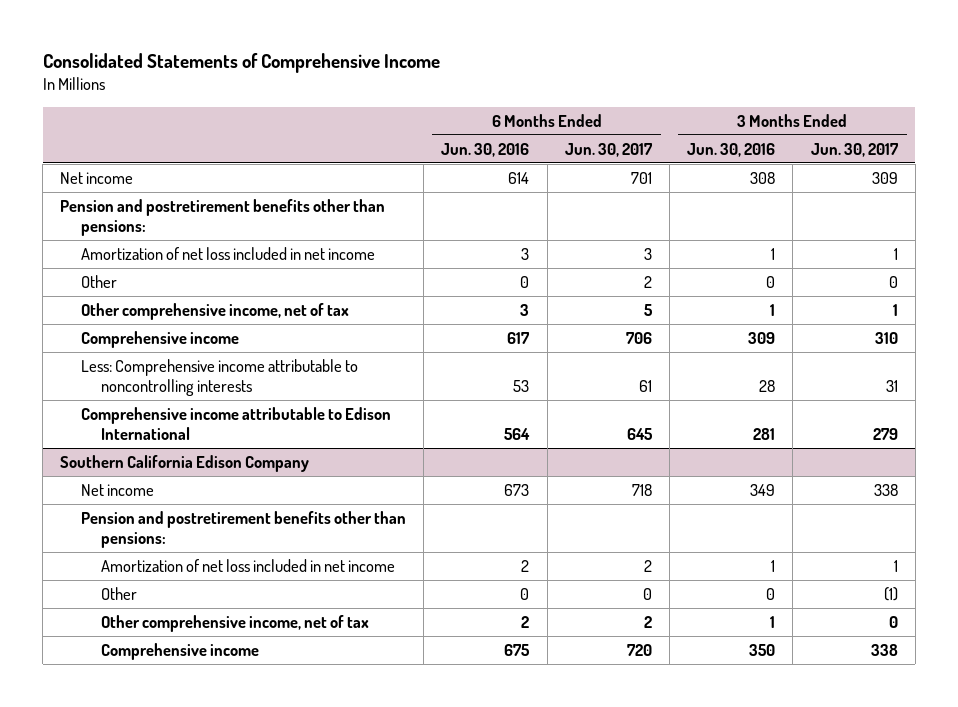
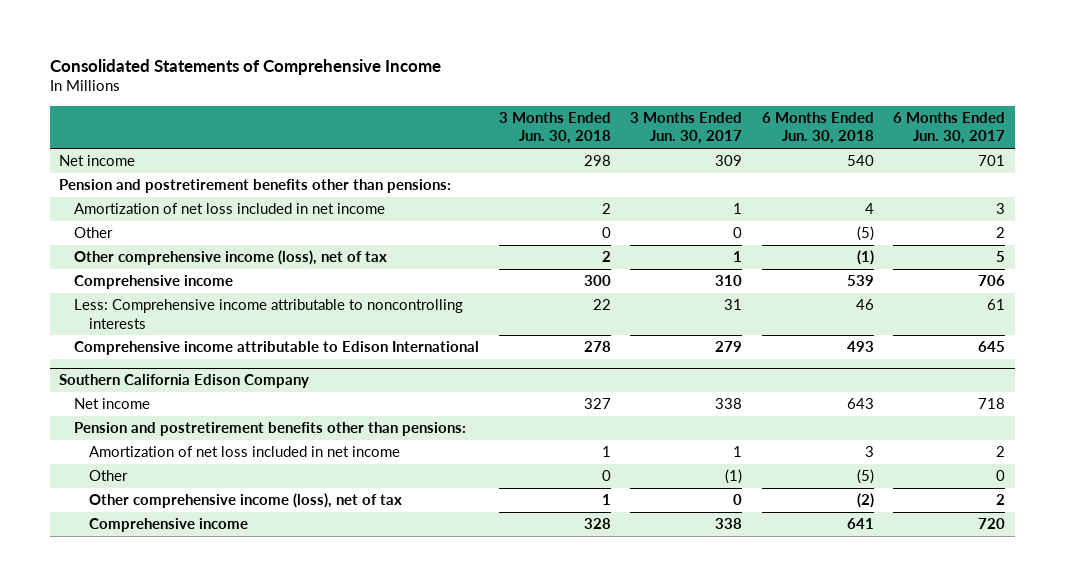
[441,142,530,157] Jun. 30, 2016 -> none
[687,142,776,157] Jun. 30, 2016 -> none
none -> [498,112,611,145] 3 Months Ended Jun. 30, 2018
none -> [761,112,874,145] 6 Months Ended Jun. 30, 2018
[80,303,349,321] Other comprehensive income, net of tax -> [74,250,388,266] Other comprehensive income (loss), net of tax
[101,615,370,633] Other comprehensive income, net of tax -> [89,493,403,509] Other comprehensive income (loss), net of tax

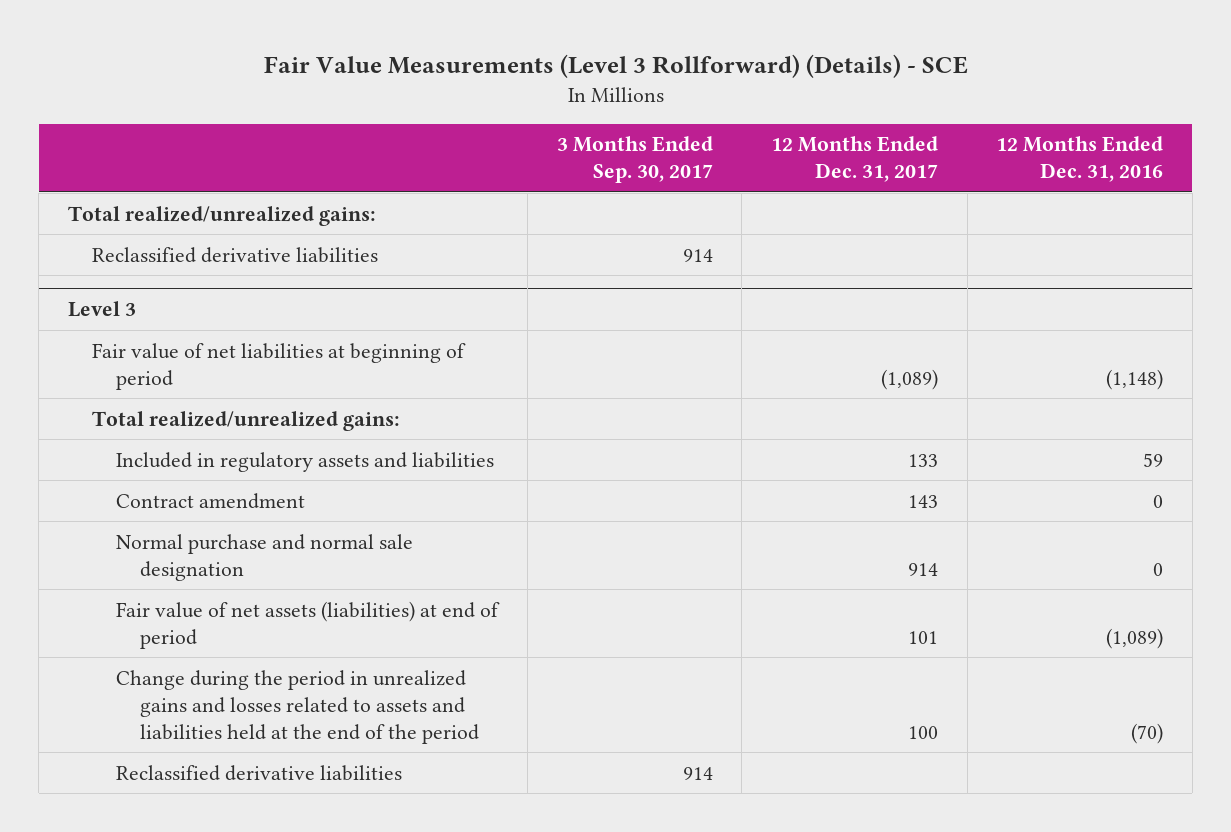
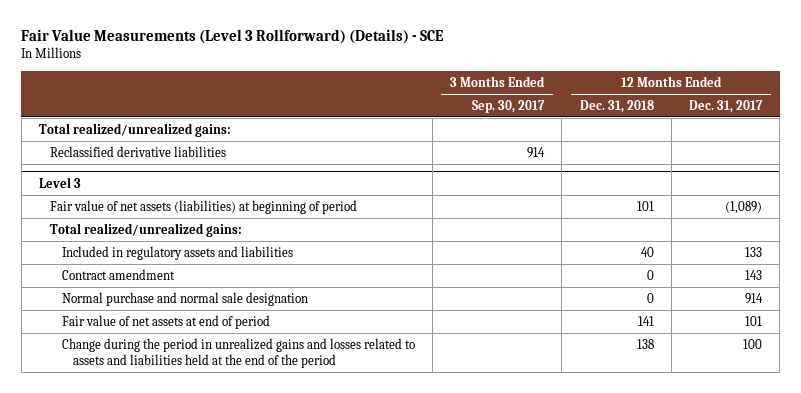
[996,136,1164,183] 12 Months Ended Dec. 31, 2016 -> none
none -> [579,99,654,113] Dec. 31, 2018
[92,342,467,390] Fair value of net liabilities at beginning of period -> [50,199,358,214] Fair value of net assets (liabilities) at beginning of period
[116,600,501,649] Fair value of net assets (liabilities) at end of period -> [61,314,270,329] Fair value of net assets at end of period
[116,764,403,781] Reclassified derivative liabilities -> none

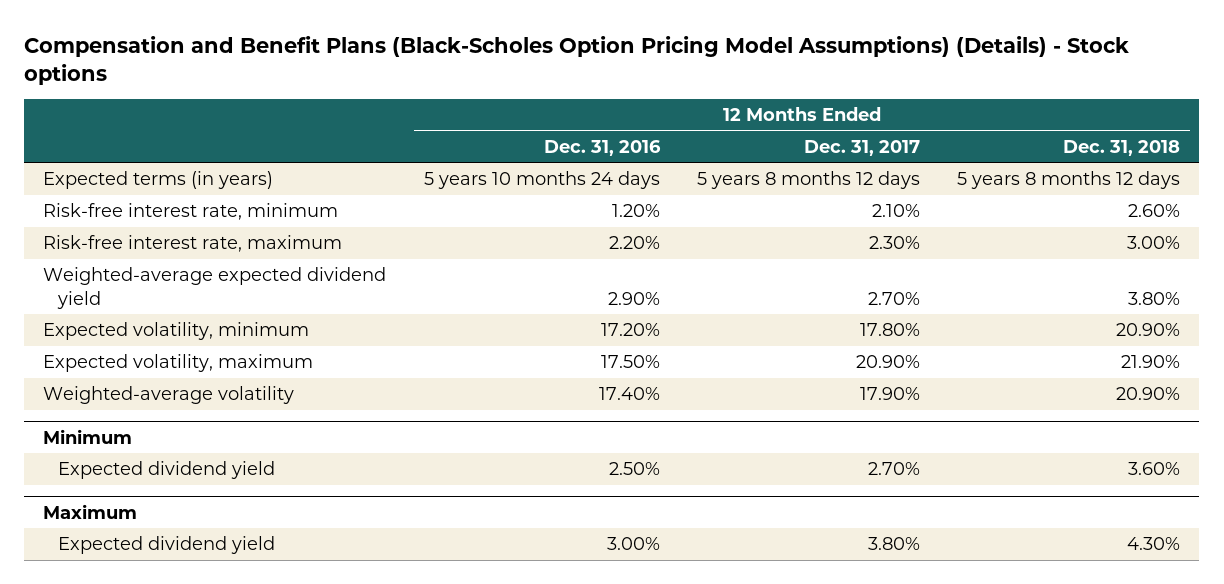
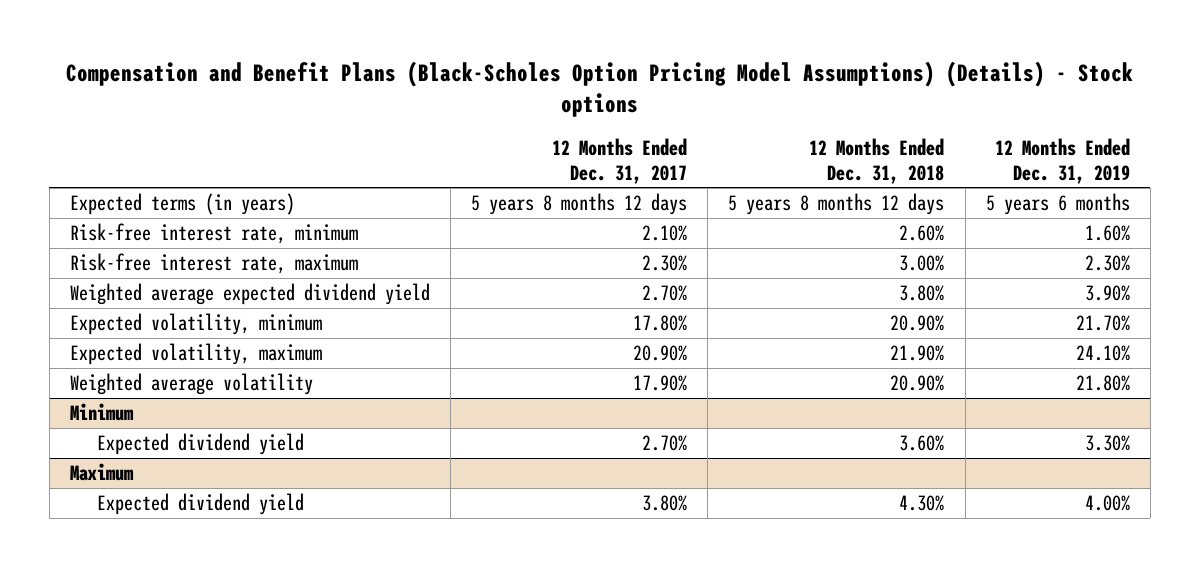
[543,139,661,156] Dec. 31, 2016 -> none
none -> [994,137,1130,184] 12 Months Ended Dec. 31, 2019
[43,267,387,309] Weighted-average expected dividend yield -> [69,283,430,306] Weighted average expected dividend yield
[43,386,295,405] Weighted-average volatility -> [69,373,313,396] Weighted average volatility

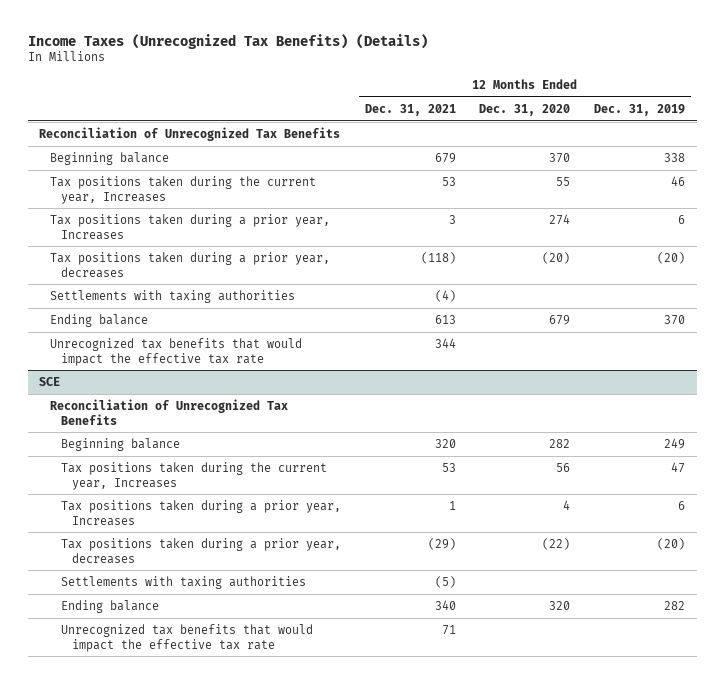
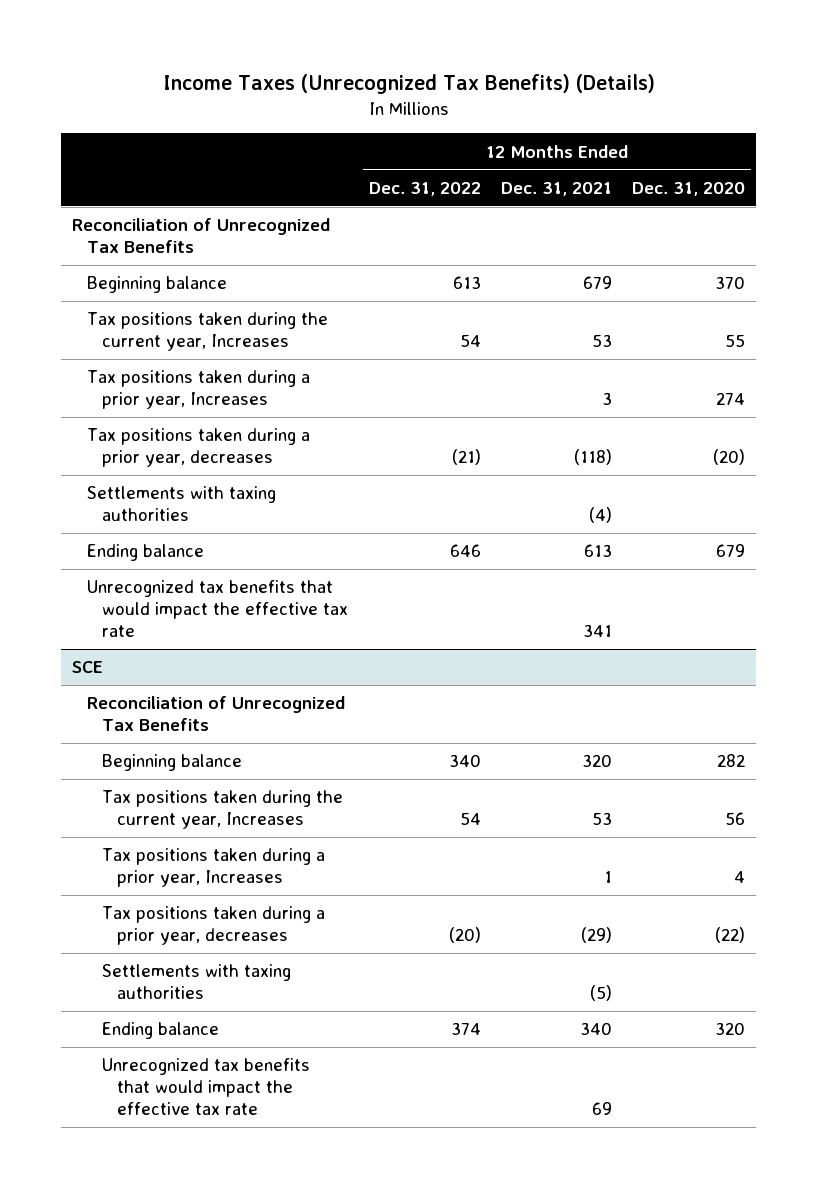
[594,103,686,116] Dec. 31, 2019 -> none
none -> [368,181,481,196] Dec. 31, 2022
[434,337,456,348] 344 -> [582,624,612,638] 341
[441,624,456,635] 71 -> [591,1102,612,1116] 69

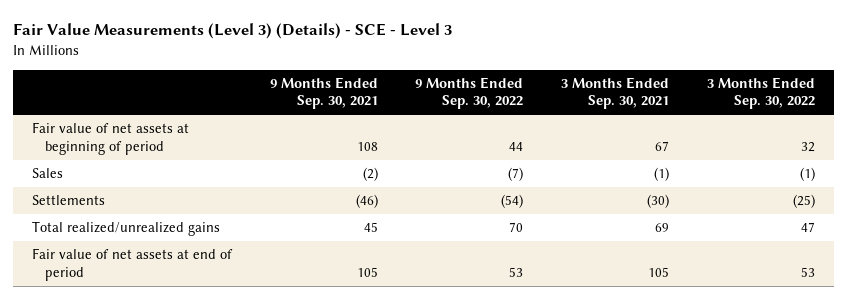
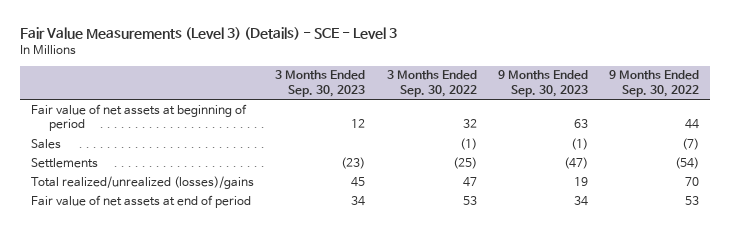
[269,77,378,110] 9 Months Ended Sep. 30, 2021 -> none
[561,77,670,110] 3 Months Ended Sep. 30, 2021 -> none
none -> [275,70,366,97] 3 Months Ended Sep. 30, 2023
none -> [498,70,589,97] 9 Months Ended Sep. 30, 2023
[31,221,220,237] Total realized/unrealized gains -> [30,175,254,189] Total realized/unrealized (losses)/gains

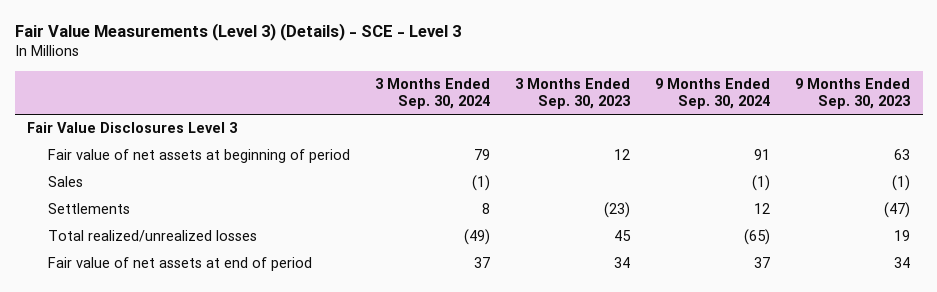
[386,70,477,97] 3 Months Ended Sep. 30, 2022 -> none
[609,70,700,97] 9 Months Ended Sep. 30, 2022 -> none
none -> [375,78,491,109] 3 Months Ended Sep. 30, 2024
none -> [655,78,771,109] 9 Months Ended Sep. 30, 2024
none -> [27,122,238,134] Fair Value Disclosures Level 3
[30,175,254,189] Total realized/unrealized (losses)/gains -> [48,230,258,243] Total realized/unrealized losses

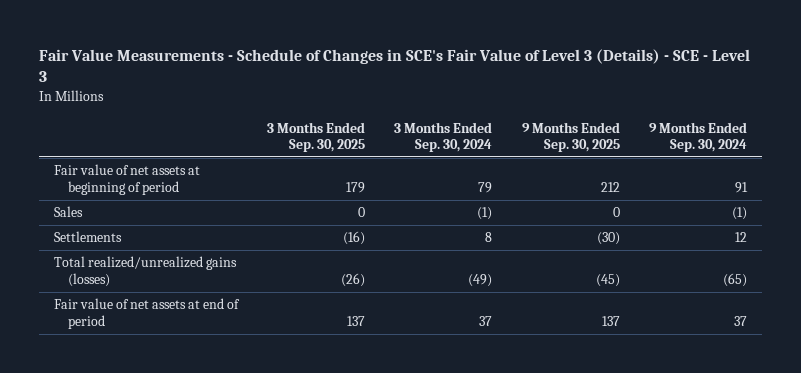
[14,23,461,42] Fair Value Measurements (Level 3) (Details) - SCE - Level 3 -> [39,48,751,83] Fair Value Measurements - Schedule of Changes in SCE's Fair Value of Level 3 (Details) - SCE - Level 3
[515,78,631,109] 3 Months Ended Sep. 30, 2023 -> none
[795,78,911,109] 9 Months Ended Sep. 30, 2023 -> none
none -> [267,121,366,152] 3 Months Ended Sep. 30, 2025
none -> [521,121,620,152] 9 Months Ended Sep. 30, 2025
[27,122,238,134] Fair Value Disclosures Level 3 -> none
[48,230,258,243] Total realized/unrealized losses -> [53,256,237,287] Total realized/unrealized gains (losses)

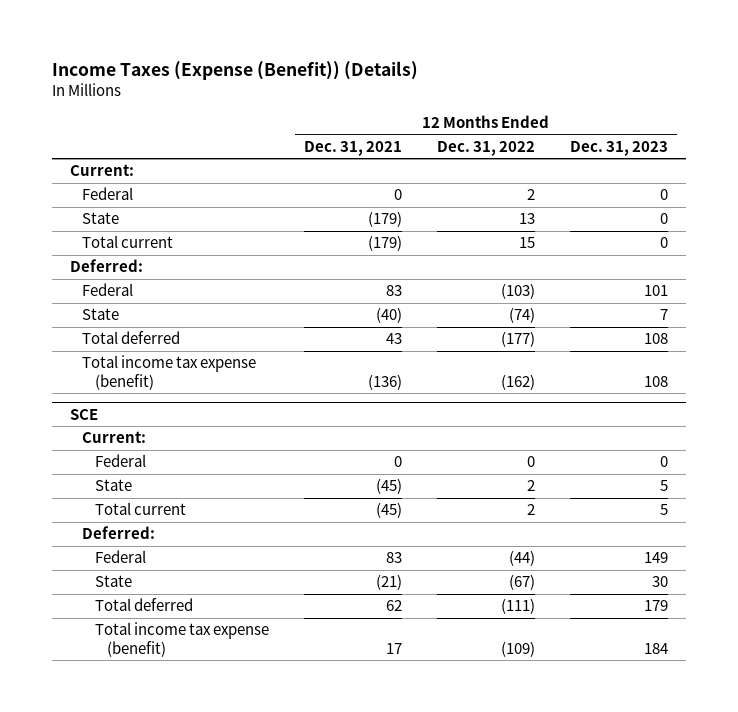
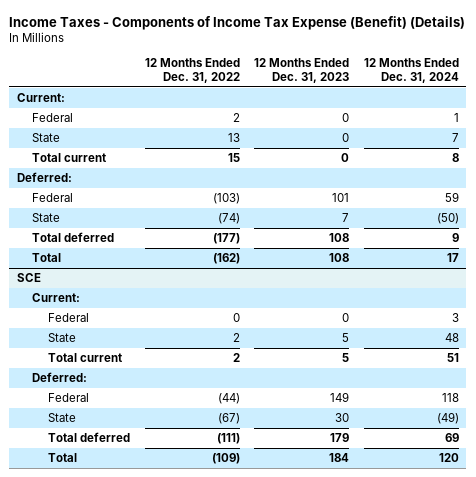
[52,60,419,80] Income Taxes (Expense (Benefit)) (Details) -> [9,15,466,30] Income Taxes - Components of Income Tax Expense (Benefit) (Details)
[303,140,402,156] Dec. 31, 2021 -> none
none -> [364,58,460,84] 12 Months Ended Dec. 31, 2024
[82,355,257,391] Total income tax expense (benefit) -> [32,252,62,262] Total
[94,622,269,658] Total income tax expense (benefit) -> [47,452,77,462] Total

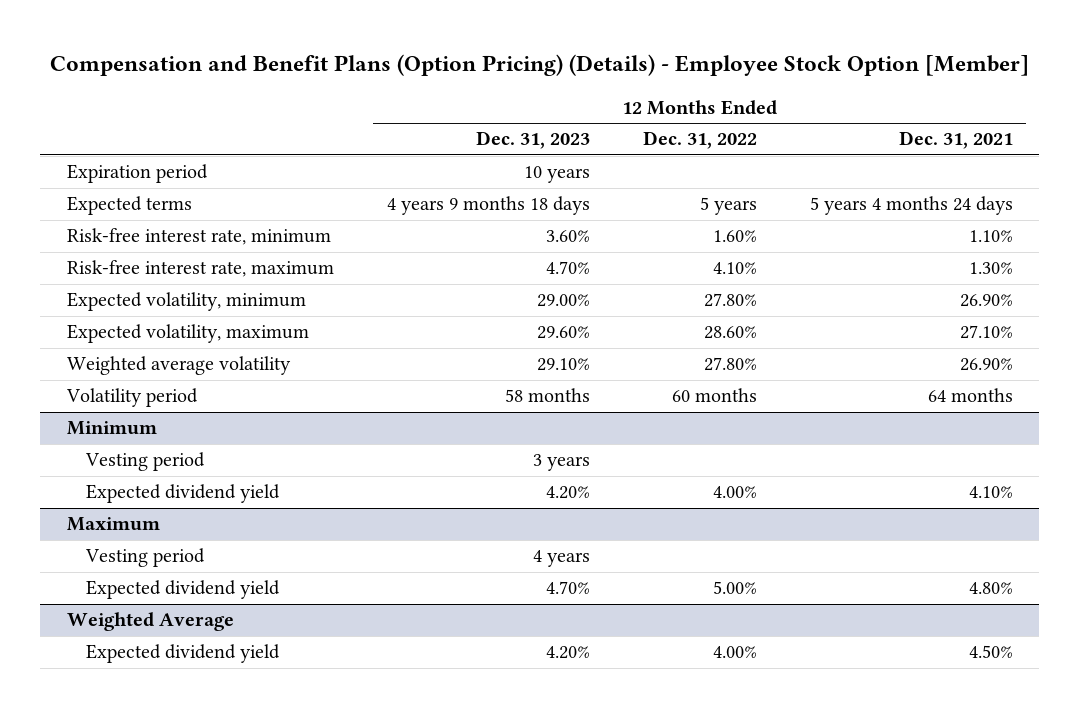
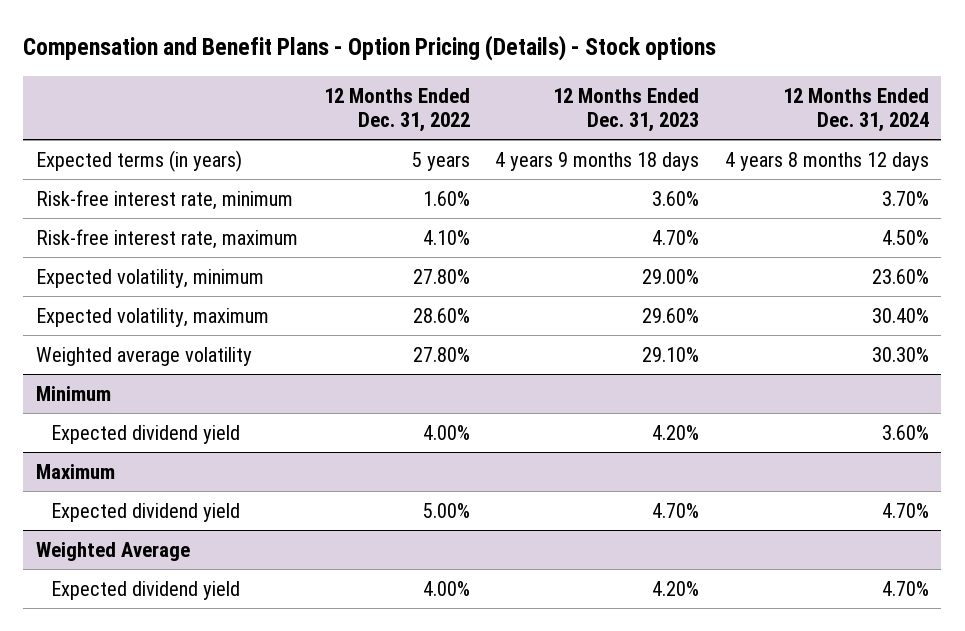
[49,54,1029,77] Compensation and Benefit Plans (Option Pricing) (Details) - Employee Stock Option [Member] -> [23,35,717,62] Compensation and Benefit Plans - Option Pricing (Details) - Stock options
[898,131,1013,150] Dec. 31, 2021 -> none
none -> [782,87,929,133] 12 Months Ended Dec. 31, 2024
[66,164,208,184] Expiration period -> none
[66,196,192,216] Expected terms -> [36,149,243,172] Expected terms (in years)
[65,388,198,408] Volatility period -> none
[85,452,206,472] Vesting period -> none
[85,548,206,568] Vesting period -> none

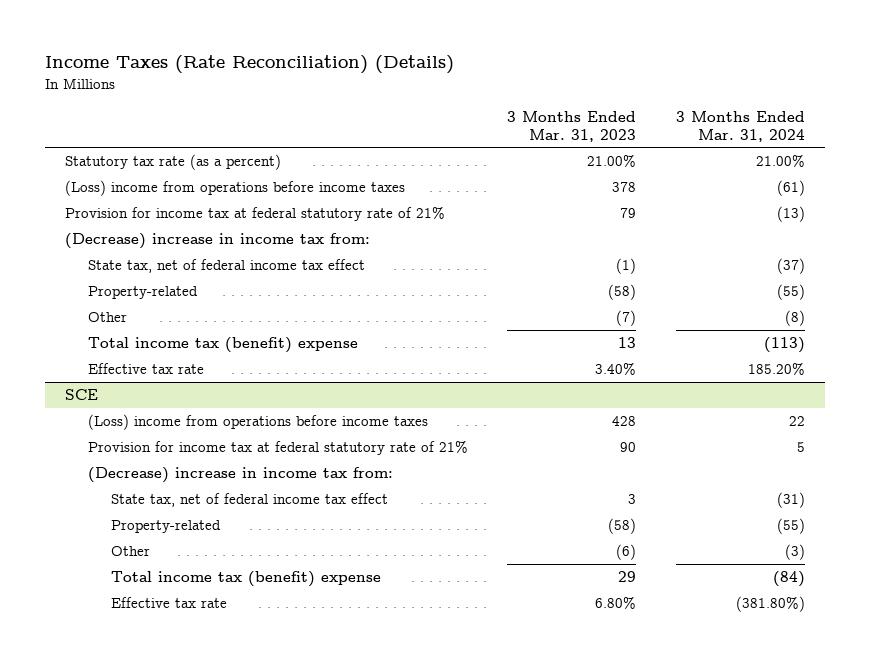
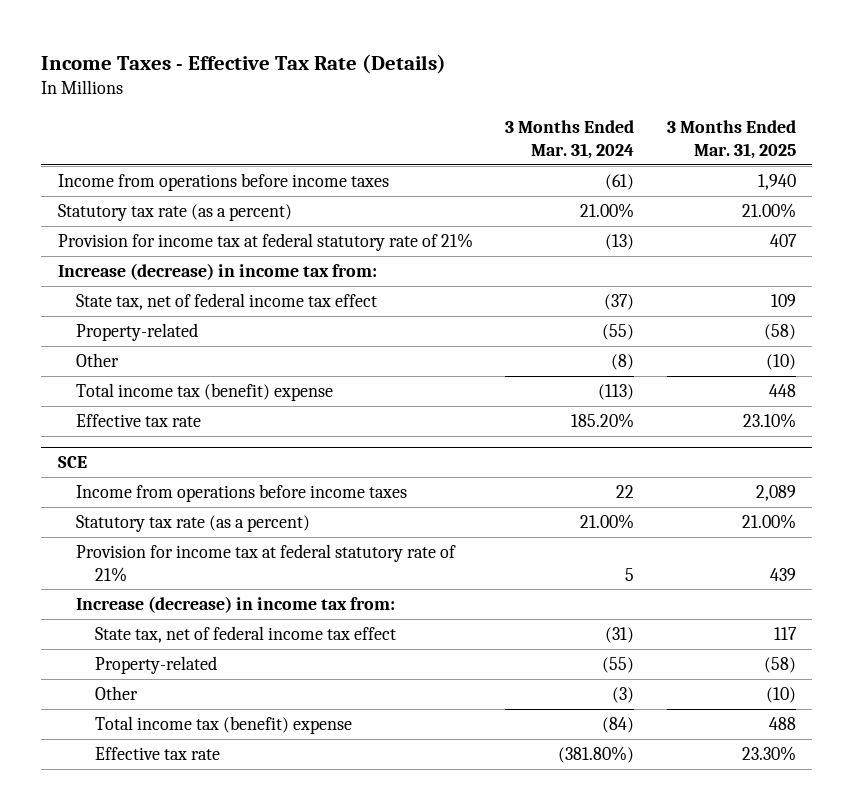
[44,55,454,75] Income Taxes (Rate Reconciliation) (Details) -> [41,53,447,74] Income Taxes - Effective Tax Rate (Details)
[507,110,637,142] 3 Months Ended Mar. 31, 2023 -> none
none -> [666,120,796,160] 3 Months Ended Mar. 31, 2025
none -> [57,172,389,191] Income from operations before income taxes
[64,179,405,196] (Loss) income from operations before income taxes -> none
[64,232,370,249] (Decrease) increase in income tax from: -> [57,262,377,280] Increase (decrease) in income tax from:
[87,413,428,430] (Loss) income from operations before income taxes -> [76,483,408,502] Income from operations before income taxes
none -> [76,514,311,532] Statutory tax rate (as a percent)
[87,466,393,483] (Decrease) increase in income tax from: -> [76,595,396,613] Increase (decrease) in income tax from:

